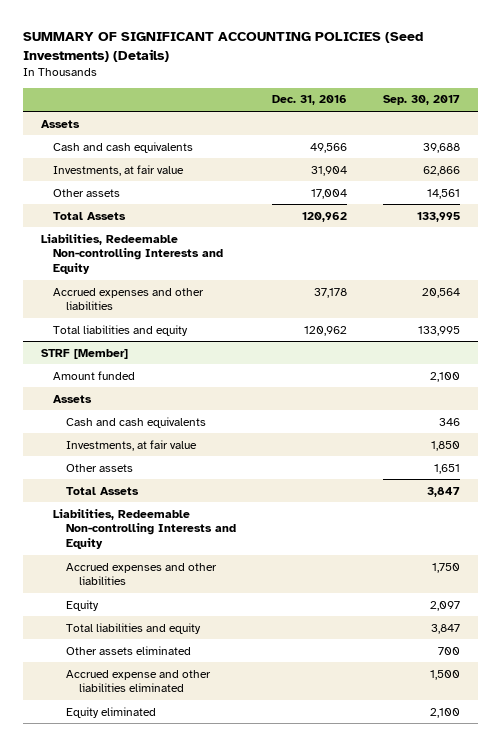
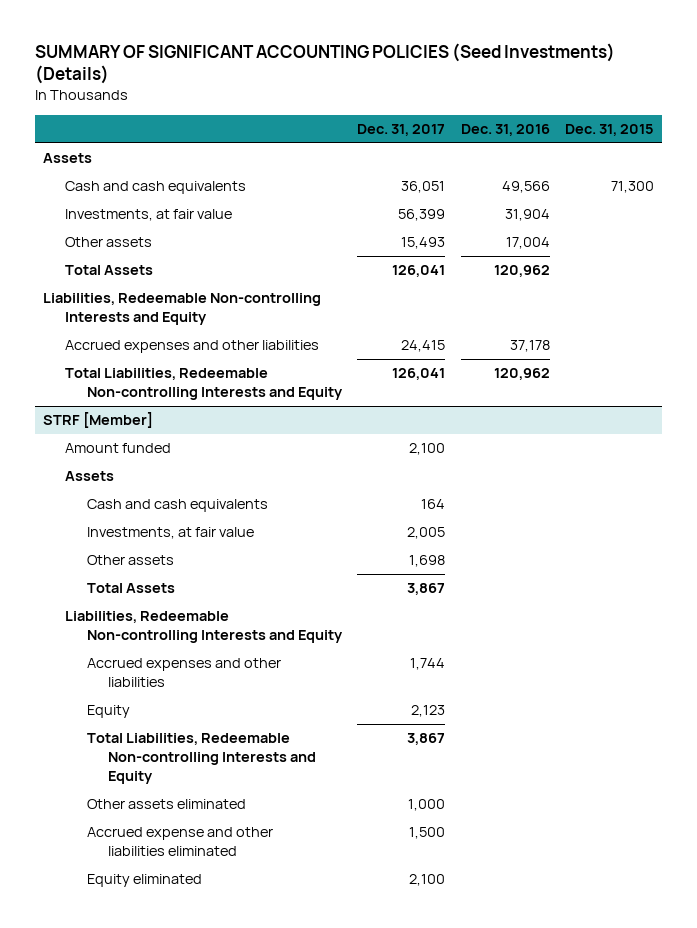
[382,95,460,106] Sep. 30, 2017 -> none
none -> [357,124,446,137] Dec. 31, 2017
none -> [565,124,655,137] Dec. 31, 2015
[53,324,189,336] Total liabilities and equity -> [64,368,343,401] Total Liabilities, Redeemable Non-controlling Interests and Equity
[66,622,202,634] Total liabilities and equity -> [86,733,317,785] Total Liabilities, Redeemable Non-controlling Interests and Equity

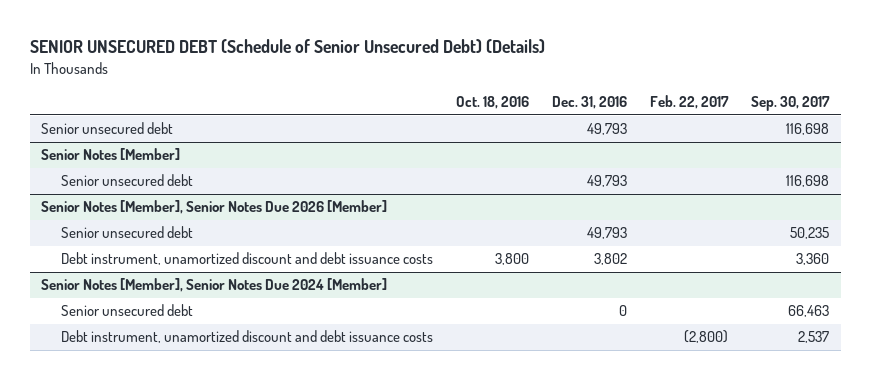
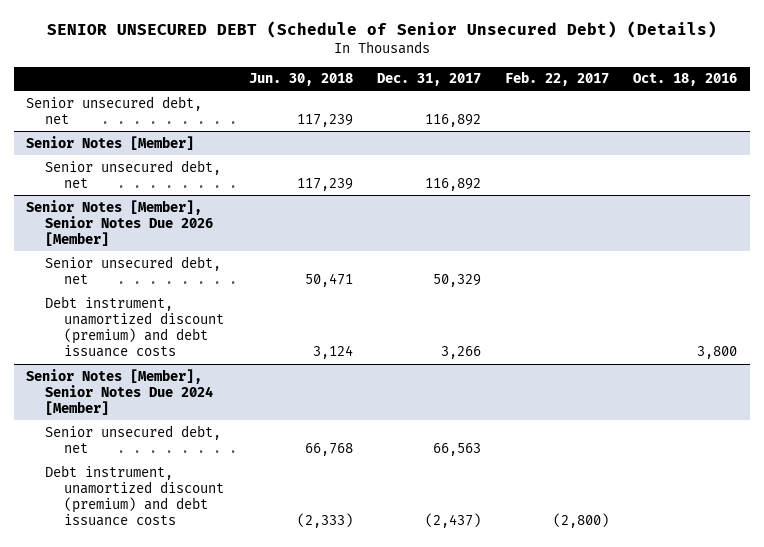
[551,96,627,110] Dec. 31, 2016 -> none
[751,96,831,112] Sep. 30, 2017 -> none
none -> [248,73,353,87] Jun. 30, 2018
none -> [376,73,481,87] Dec. 31, 2017
[41,122,174,135] Senior unsecured debt -> [26,95,203,124] Senior unsecured debt, net
[60,174,193,187] Senior unsecured debt -> [45,159,222,188] Senior unsecured debt, net
[60,226,193,239] Senior unsecured debt -> [45,255,222,284] Senior unsecured debt, net
[60,252,433,266] Debt instrument, unamortized discount and debt issuance costs -> [45,295,225,358] Debt instrument, unamortized discount (premium) and debt issuance costs
[60,304,193,317] Senior unsecured debt -> [45,424,222,453] Senior unsecured debt, net
[60,330,433,344] Debt instrument, unamortized discount and debt issuance costs -> [45,464,225,527] Debt instrument, unamortized discount (premium) and debt issuance costs

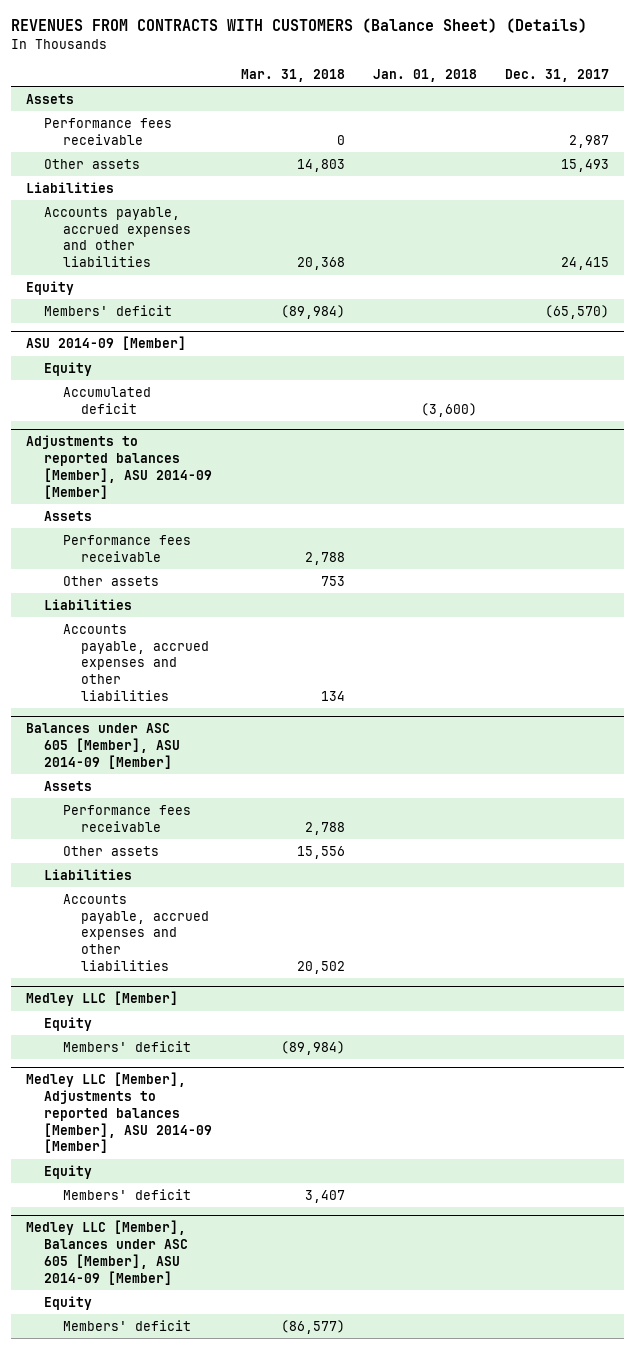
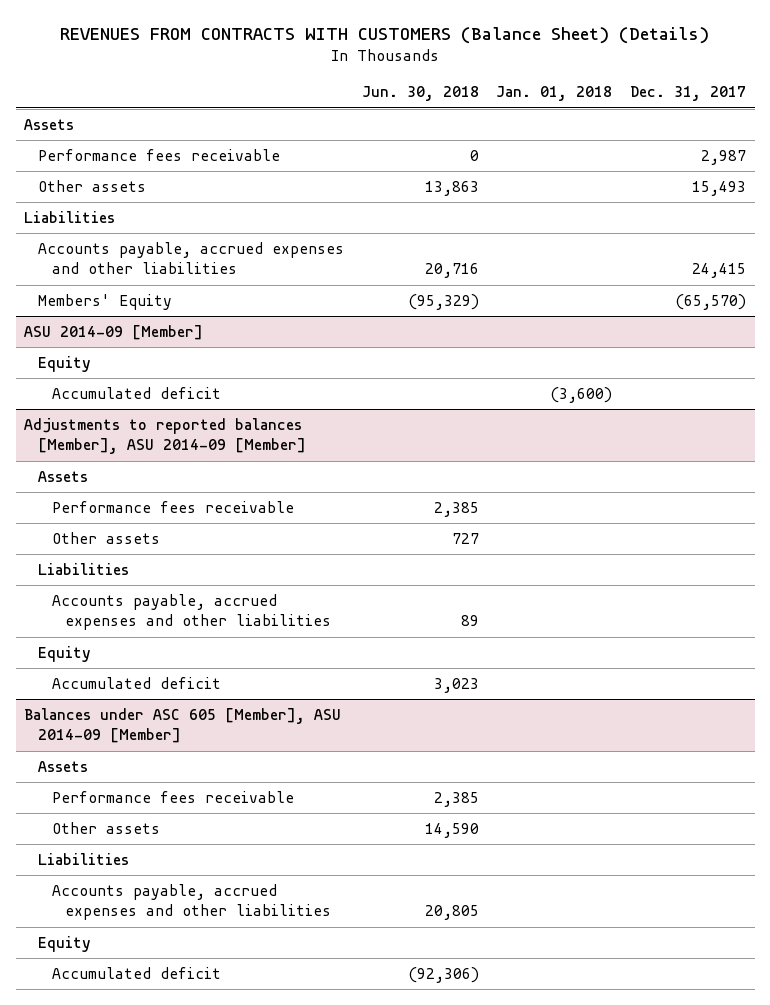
[240,68,345,82] Mar. 31, 2018 -> none
none -> [361,86,479,102] Jun. 30, 2018
[25,280,74,295] Equity -> none
[44,304,173,316] Members' deficit -> [37,294,172,311] Members' Equity
none -> [37,646,91,663] Equity
none -> [51,677,221,690] Accumulated deficit
[25,991,178,1007] Medley LLC [Member] -> none
[44,1016,93,1031] Equity -> none
[62,1040,191,1052] Members' deficit -> none
[25,1072,213,1154] Medley LLC [Member], Adjustments to reported balances [Member], ASU 2014-09 [Member] -> none
[44,1164,93,1179] Equity -> none
[62,1188,191,1200] Members' deficit -> none
[25,1220,189,1285] Medley LLC [Member], Balances under ASC 605 [Member], ASU 2014-09 [Member] -> none
[44,1295,93,1310] Equity -> none
[62,1319,191,1331] Members' deficit -> none
none -> [37,936,91,953] Equity
none -> [51,967,221,980] Accumulated deficit

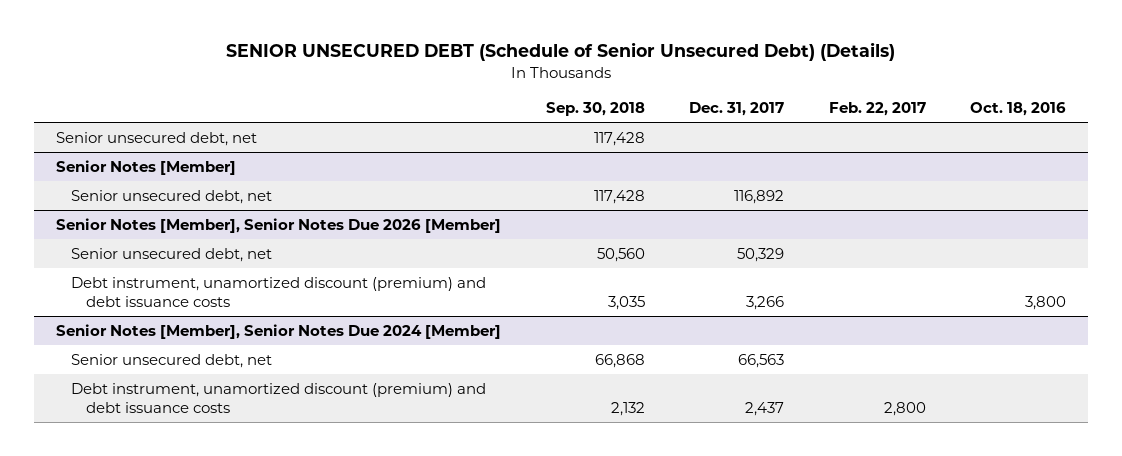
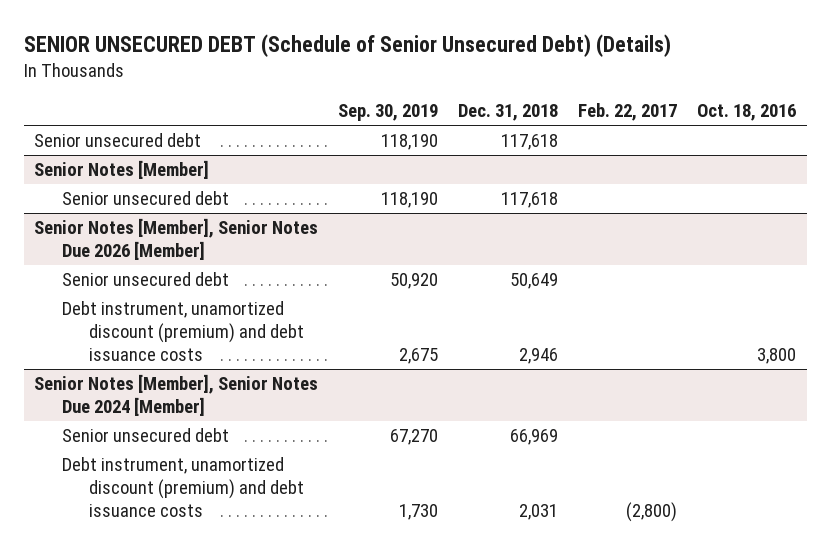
[545,101,645,116] Sep. 30, 2018 -> none
[689,101,785,116] Dec. 31, 2017 -> none
none -> [337,104,438,122] Sep. 30, 2019
none -> [458,104,559,122] Dec. 31, 2018
[56,131,258,146] Senior unsecured debt, net -> [33,133,201,148] Senior unsecured debt
[71,189,273,204] Senior unsecured debt, net -> [61,191,229,206] Senior unsecured debt
[71,247,273,262] Senior unsecured debt, net -> [61,272,229,287] Senior unsecured debt
[71,353,273,368] Senior unsecured debt, net -> [61,428,229,443] Senior unsecured debt
[883,401,926,416] 2,800 -> [626,502,678,523] (2,800)

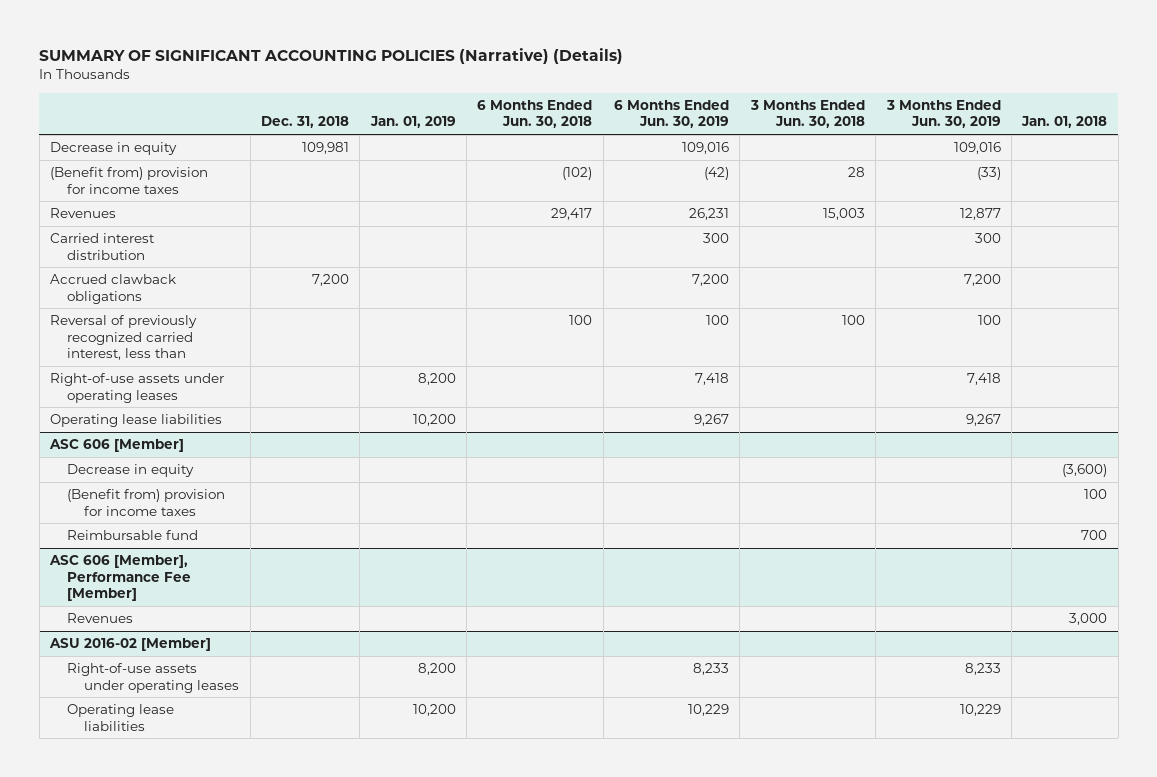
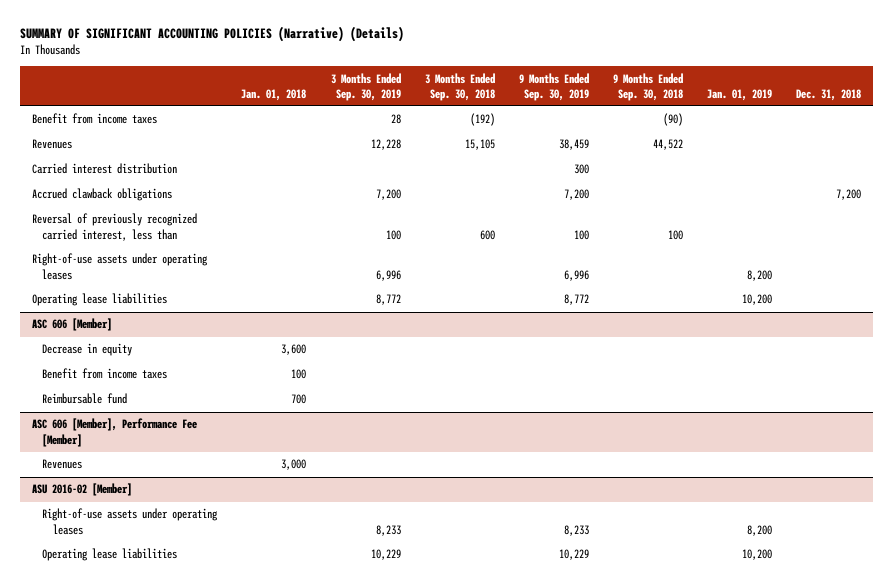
[477,100,593,129] 6 Months Ended Jun. 30, 2018 -> none
[614,100,730,129] 6 Months Ended Jun. 30, 2019 -> none
[749,100,865,129] 3 Months Ended Jun. 30, 2018 -> none
[885,100,1001,129] 3 Months Ended Jun. 30, 2019 -> none
none -> [330,72,401,101] 3 Months Ended Sep. 30, 2019
none -> [424,72,495,101] 3 Months Ended Sep. 30, 2018
none -> [518,72,589,101] 9 Months Ended Sep. 30, 2019
none -> [612,72,683,101] 9 Months Ended Sep. 30, 2018
[50,142,178,156] Decrease in equity -> none
[50,167,209,194] (Benefit from) provision for income taxes -> [31,113,157,125] Benefit from income taxes
[1062,464,1108,478] (3,600) -> [281,344,307,356] 3,600
[67,489,226,516] (Benefit from) provision for income taxes -> [42,368,168,380] Benefit from income taxes

